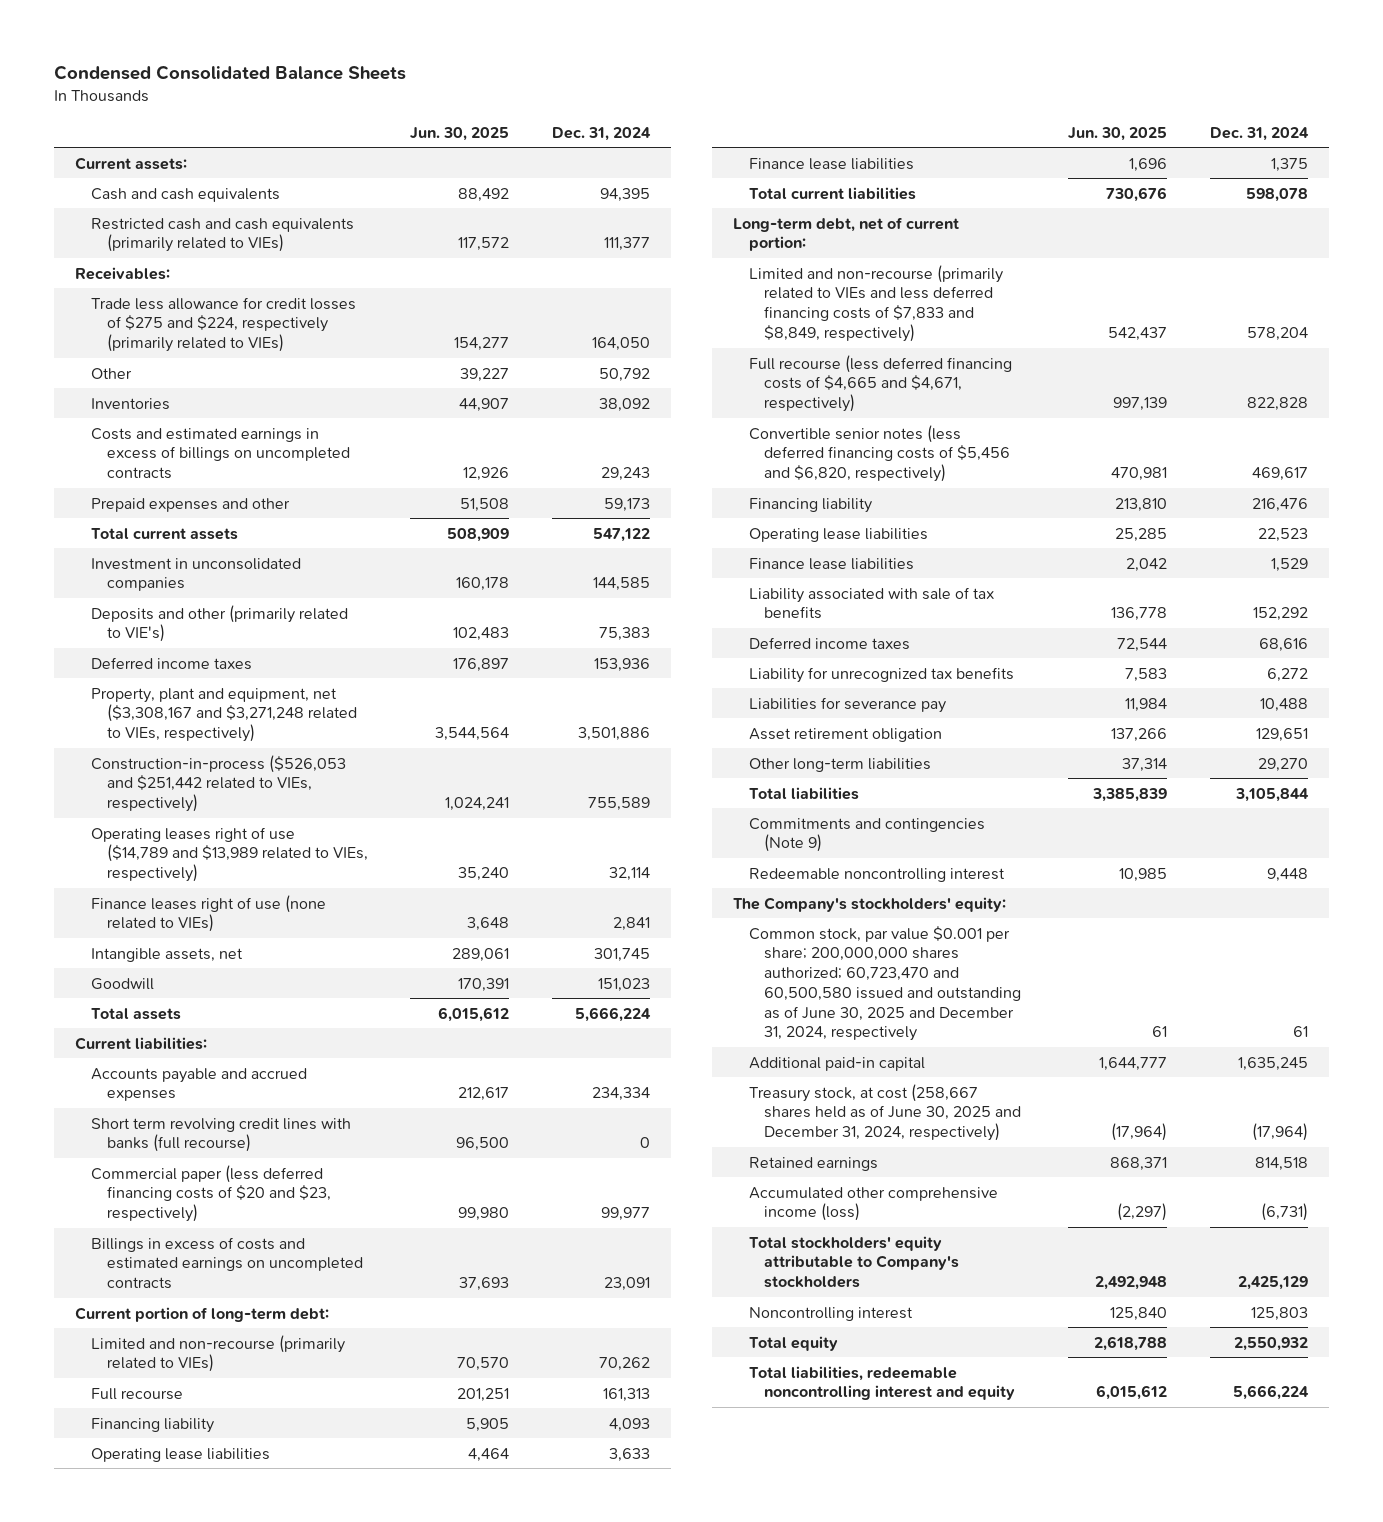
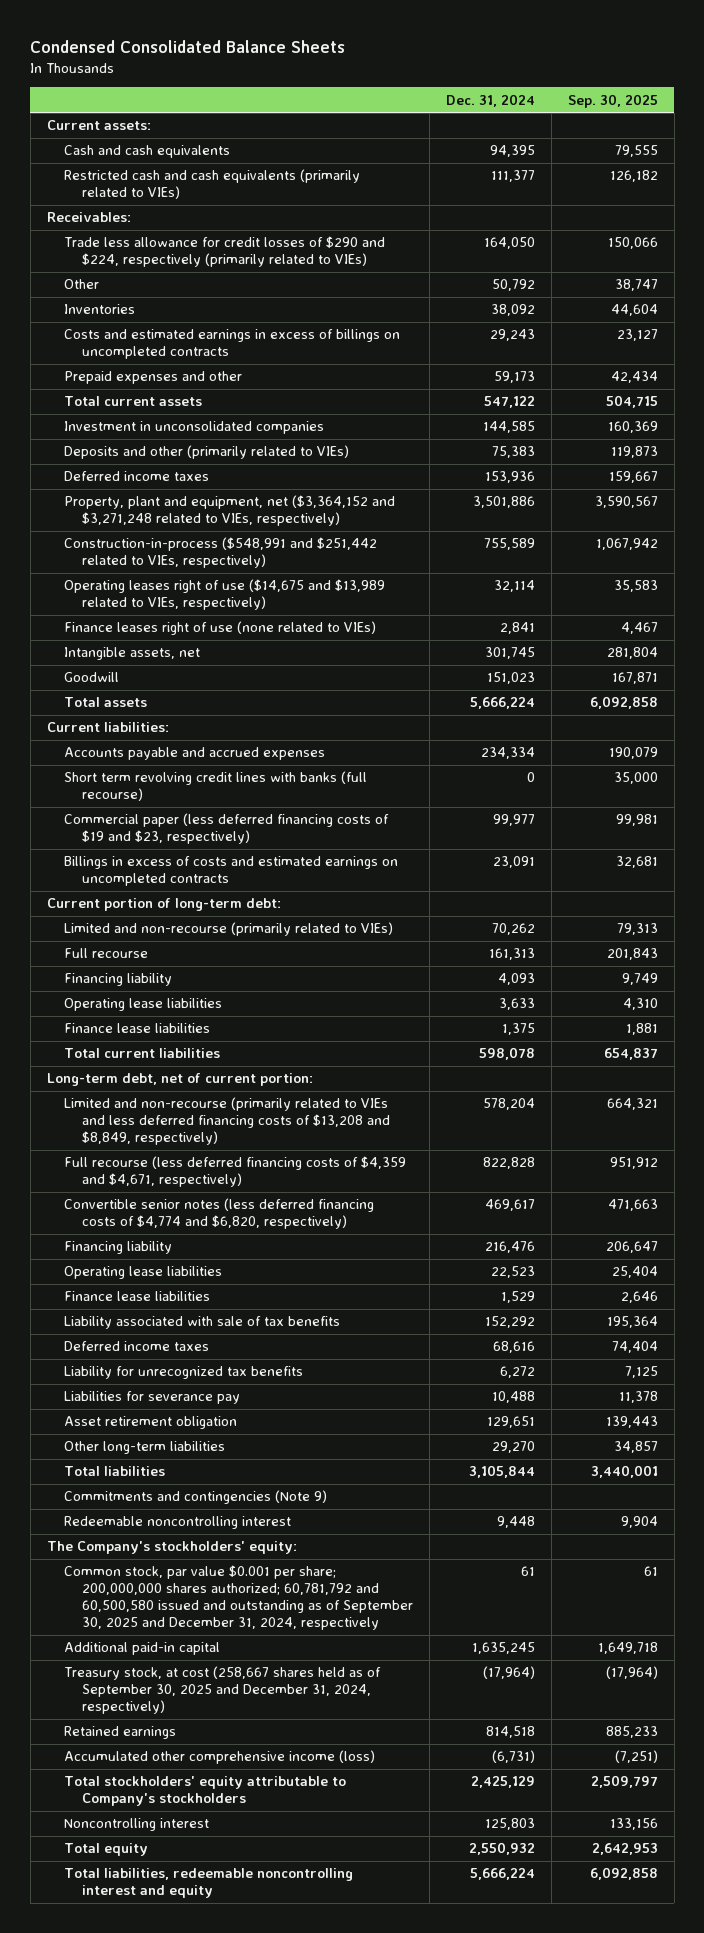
[410,126,510,141] Jun. 30, 2025 -> none
none -> [567,93,658,108] Sep. 30, 2025
[90,296,356,353] Trade less allowance for credit losses of $275 and $224, respectively (primarily related to VIEs) -> [64,236,386,268] Trade less allowance for credit losses of $290 and $224, respectively (primarily related to VIEs)
[90,604,348,643] Deposits and other (primarily related to VIE's) -> [64,445,350,460] Deposits and other (primarily related to VIEs)
[90,687,357,743] Property, plant and equipment, net ($3,308,167 and $3,271,248 related to VIEs, respectively) -> [64,495,396,527] Property, plant and equipment, net ($3,364,152 and $3,271,248 related to VIEs, respectively)
[90,754,346,813] Construction-in-process ($526,053 and $251,442 related to VIEs, respectively) -> [64,537,378,569] Construction-in-process ($548,991 and $251,442 related to VIEs, respectively)
[90,826,368,883] Operating leases right of use ($14,789 and $13,989 related to VIEs, respectively) -> [64,579,386,611] Operating leases right of use ($14,675 and $13,989 related to VIEs, respectively)
[90,1164,331,1223] Commercial paper (less deferred financing costs of $20 and $23, respectively) -> [64,813,390,845] Commercial paper (less deferred financing costs of $19 and $23, respectively)
[748,264,1003,342] Limited and non-recourse (primarily related to VIEs and less deferred financing costs of $7,833 and $8,849, respectively) -> [64,1097,390,1146] Limited and non-recourse (primarily related to VIEs and less deferred financing costs of $13,208 and $8,849, respectively)
[748,354,1012,413] Full recourse (less deferred financing costs of $4,665 and $4,671, respectively) -> [64,1156,407,1188] Full recourse (less deferred financing costs of $4,359 and $4,671, respectively)
[748,424,1011,483] Convertible senior notes (less deferred financing costs of $5,456 and $6,820, respectively) -> [64,1198,375,1230] Convertible senior notes (less deferred financing costs of $4,774 and $6,820, respectively)
[748,925,1022,1042] Common stock, par value $0.001 per share; 200,000,000 shares authorized; 60,723,470 and 60,500,580 issued and outstanding as of June 30, 2025 and December 31, 2024, respectively -> [64,1565,413,1631] Common stock, par value $0.001 per share; 200,000,000 shares authorized; 60,781,792 and 60,500,580 issued and outstanding as of September 30, 2025 and December 31, 2024, respectively
[748,1083,1022,1142] Treasury stock, at cost (258,667 shares held as of June 30, 2025 and December 31, 2024, respectively) -> [64,1666,382,1715] Treasury stock, at cost (258,667 shares held as of September 30, 2025 and December 31, 2024, respectively)

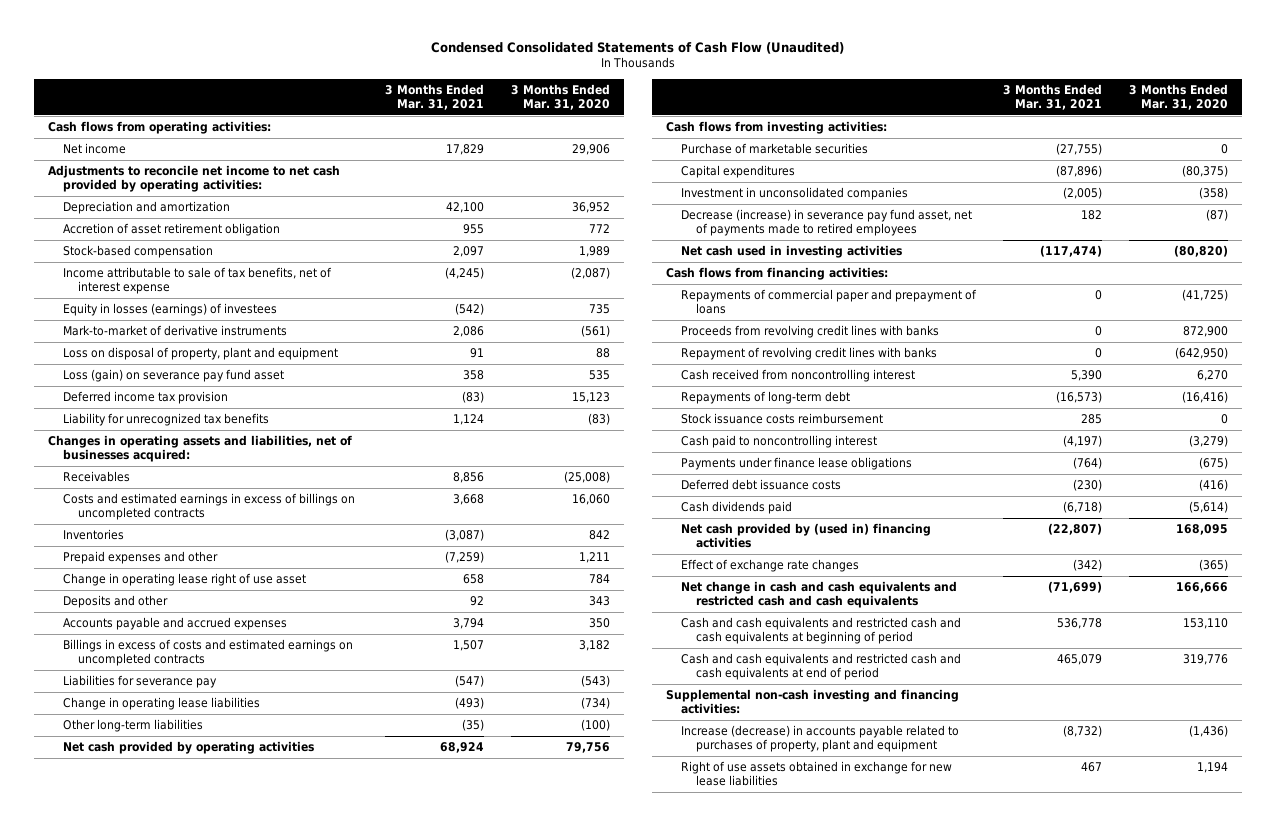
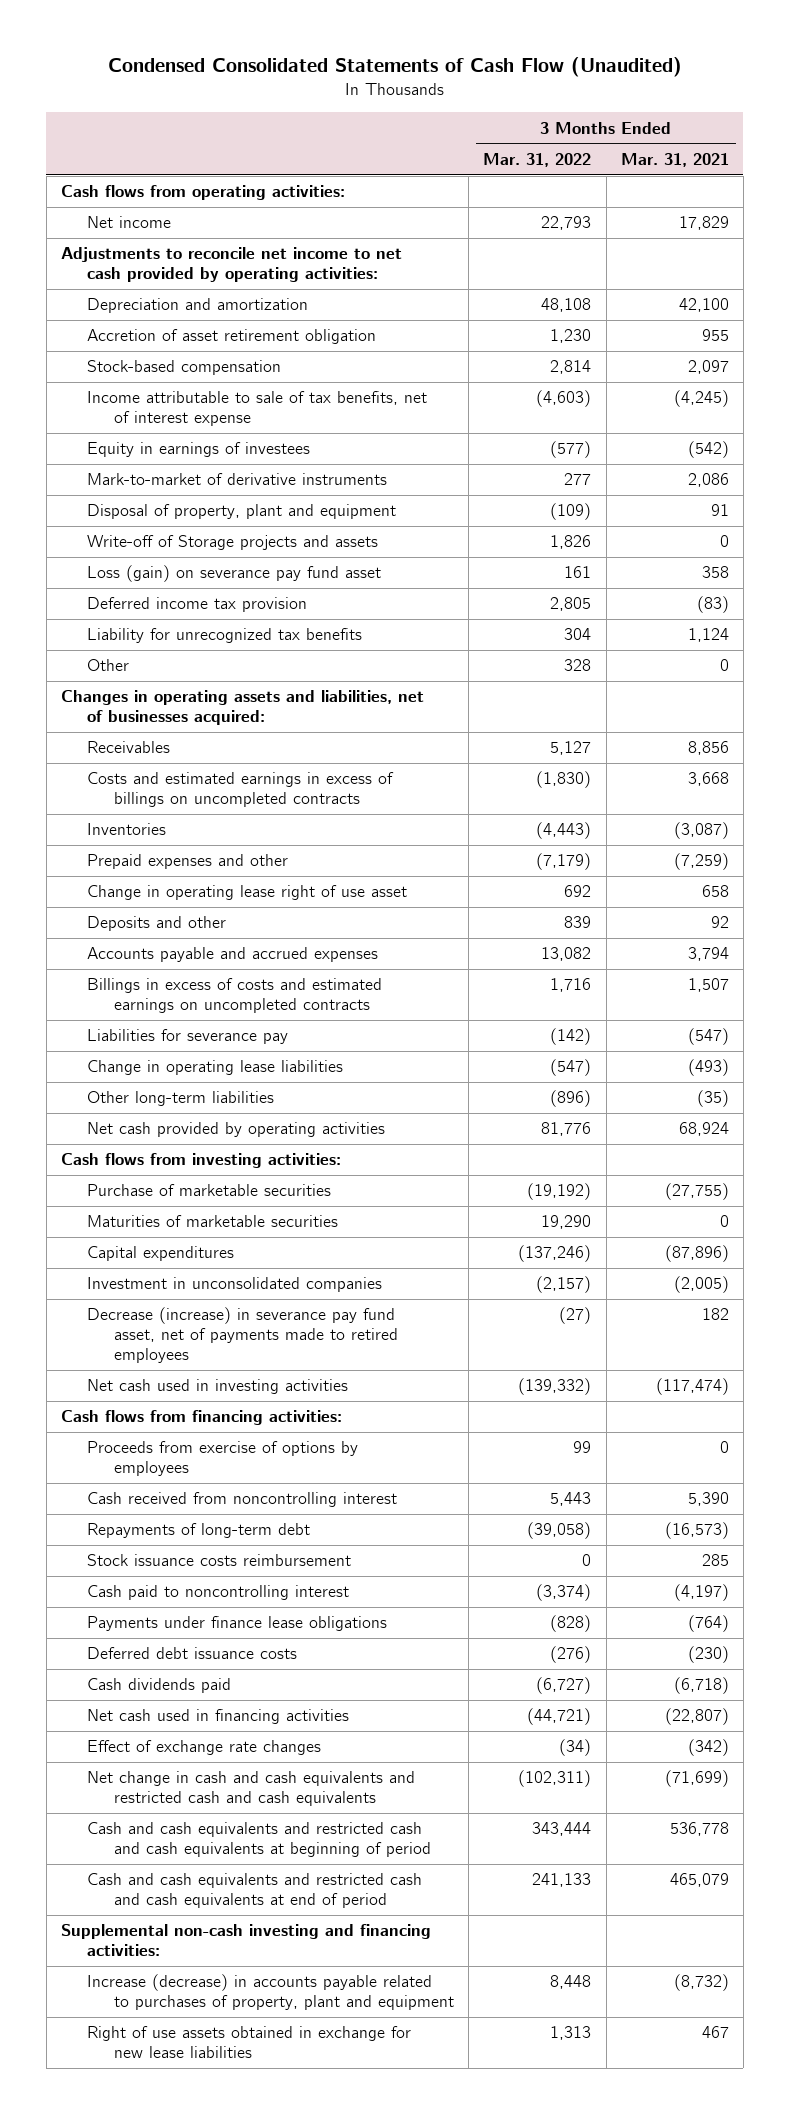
[510,83,610,110] 3 Months Ended Mar. 31, 2020 -> none
none -> [483,152,592,167] Mar. 31, 2022
[62,303,277,317] Equity in losses (earnings) of investees -> [87,442,311,458] Equity in earnings of investees
[62,347,338,361] Loss on disposal of property, plant and equipment -> [87,504,397,520] Disposal of property, plant and equipment
none -> [87,535,379,551] Write-off of Storage projects and assets
none -> [87,659,130,672] Other
none -> [87,1215,339,1228] Maturities of marketable securities
[680,289,977,315] Repayments of commercial paper and prepayment of loans -> none
[680,325,939,339] Proceeds from revolving credit lines with banks -> none
[680,347,937,361] Repayment of revolving credit lines with banks -> none
none -> [87,1441,359,1477] Proceeds from exercise of options by employees
[680,523,931,549] Net cash provided by (used in) financing activities -> [87,1709,350,1725] Net cash used in financing activities

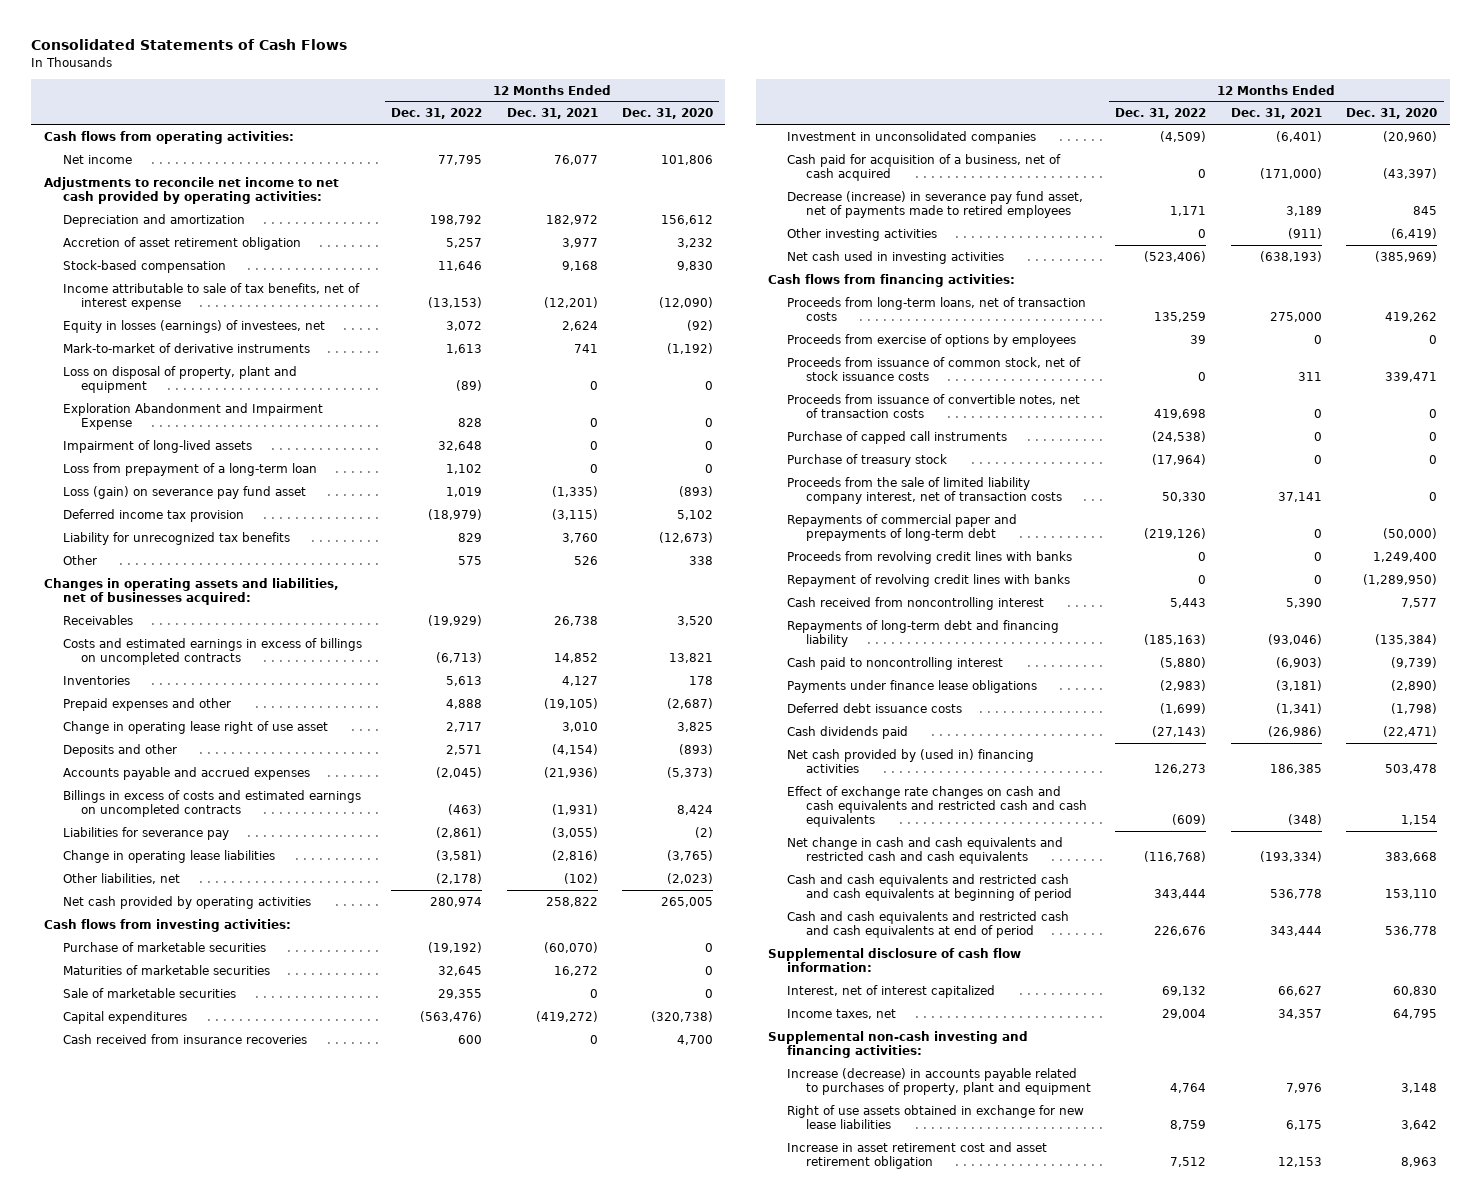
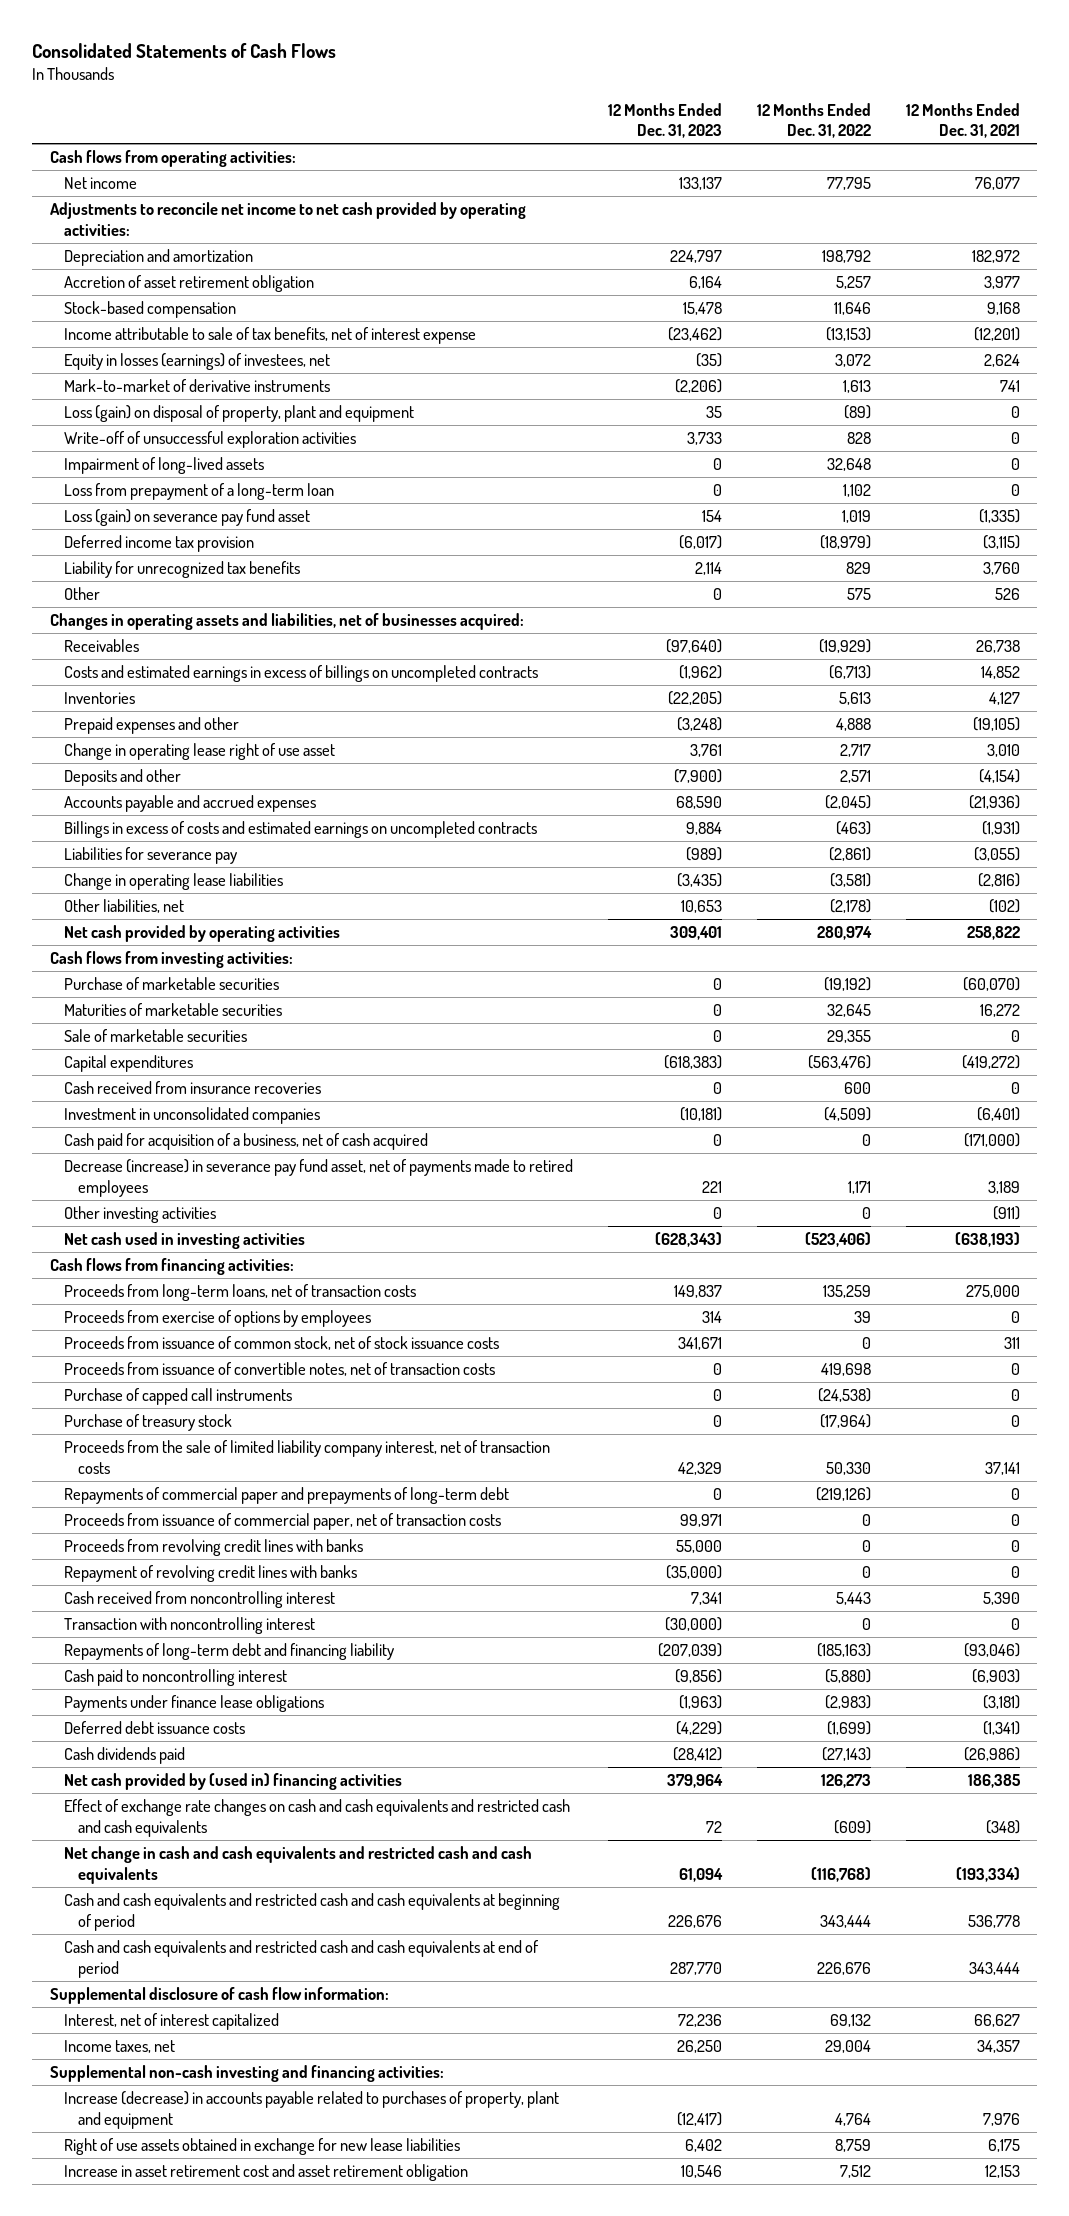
[622,108,714,120] Dec. 31, 2020 -> none
none -> [607,102,722,139] 12 Months Ended Dec. 31, 2023
[62,365,297,393] Loss on disposal of property, plant and equipment -> [63,405,414,423] Loss (gain) on disposal of property, plant and equipment
[62,402,323,430] Exploration Abandonment and Impairment Expense -> [63,431,356,449] Write-off of unsuccessful exploration activities
none -> [63,1513,501,1531] Proceeds from issuance of commercial paper, net of transaction costs
none -> [63,1617,315,1635] Transaction with noncontrolling interest

